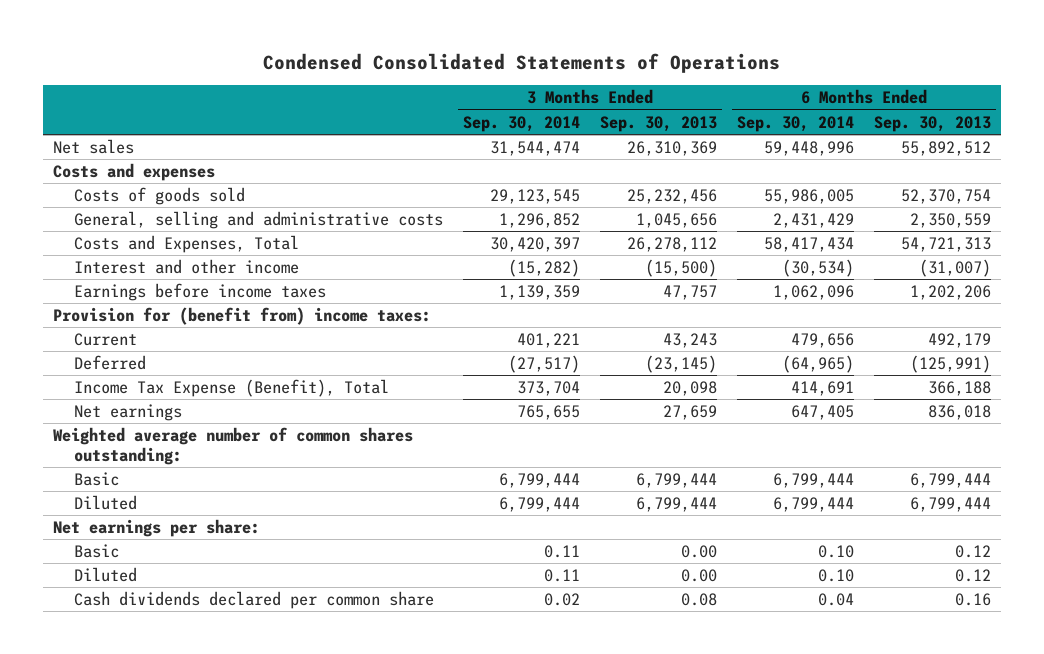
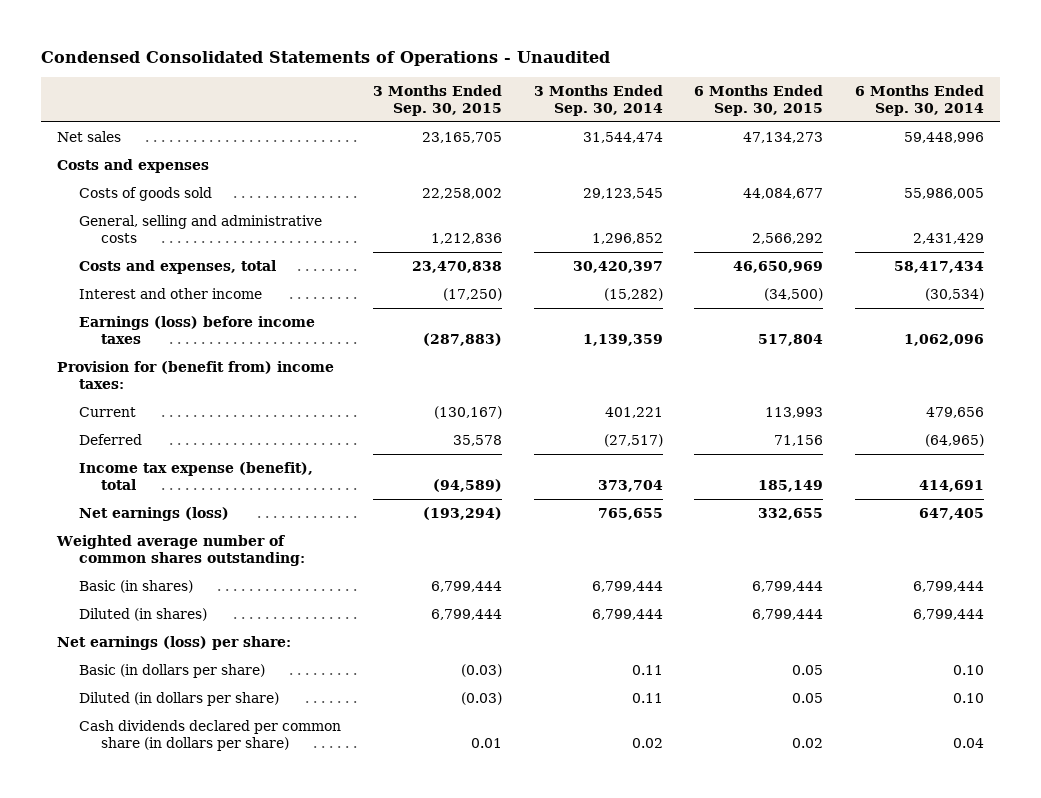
[262,52,780,73] Condensed Consolidated Statements of Operations -> [40,50,610,66] Condensed Consolidated Statements of Operations - Unaudited
[600,115,718,132] Sep. 30, 2013 -> none
[873,115,991,132] Sep. 30, 2013 -> none
none -> [372,85,502,116] 3 Months Ended Sep. 30, 2015
none -> [694,85,824,116] 6 Months Ended Sep. 30, 2015
[74,235,300,254] Costs and Expenses, Total -> [79,260,277,275] Costs and expenses, total
[74,283,327,302] Earnings before income taxes -> [79,316,316,344] Earnings (loss) before income taxes
[74,379,390,398] Income Tax Expense (Benefit), Total -> [79,462,314,490] Income tax expense (benefit), total
[74,404,183,422] Net earnings -> [79,507,230,522] Net earnings (loss)
[74,472,120,487] Basic -> [79,580,194,594] Basic (in shares)
[74,495,138,511] Diluted -> [79,608,208,622] Diluted (in shares)
[53,519,261,538] Net earnings per share: -> [56,636,291,651] Net earnings (loss) per share:
[74,544,120,559] Basic -> [79,664,266,679] Basic (in dollars per share)
[74,567,138,583] Diluted -> [79,692,280,707] Diluted (in dollars per share)
[74,591,435,610] Cash dividends declared per common share -> [79,720,342,751] Cash dividends declared per common share (in dollars per share)

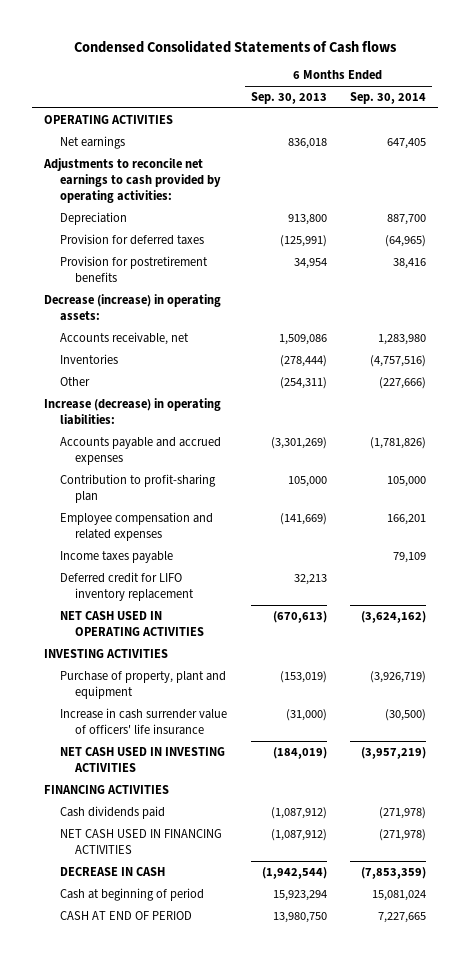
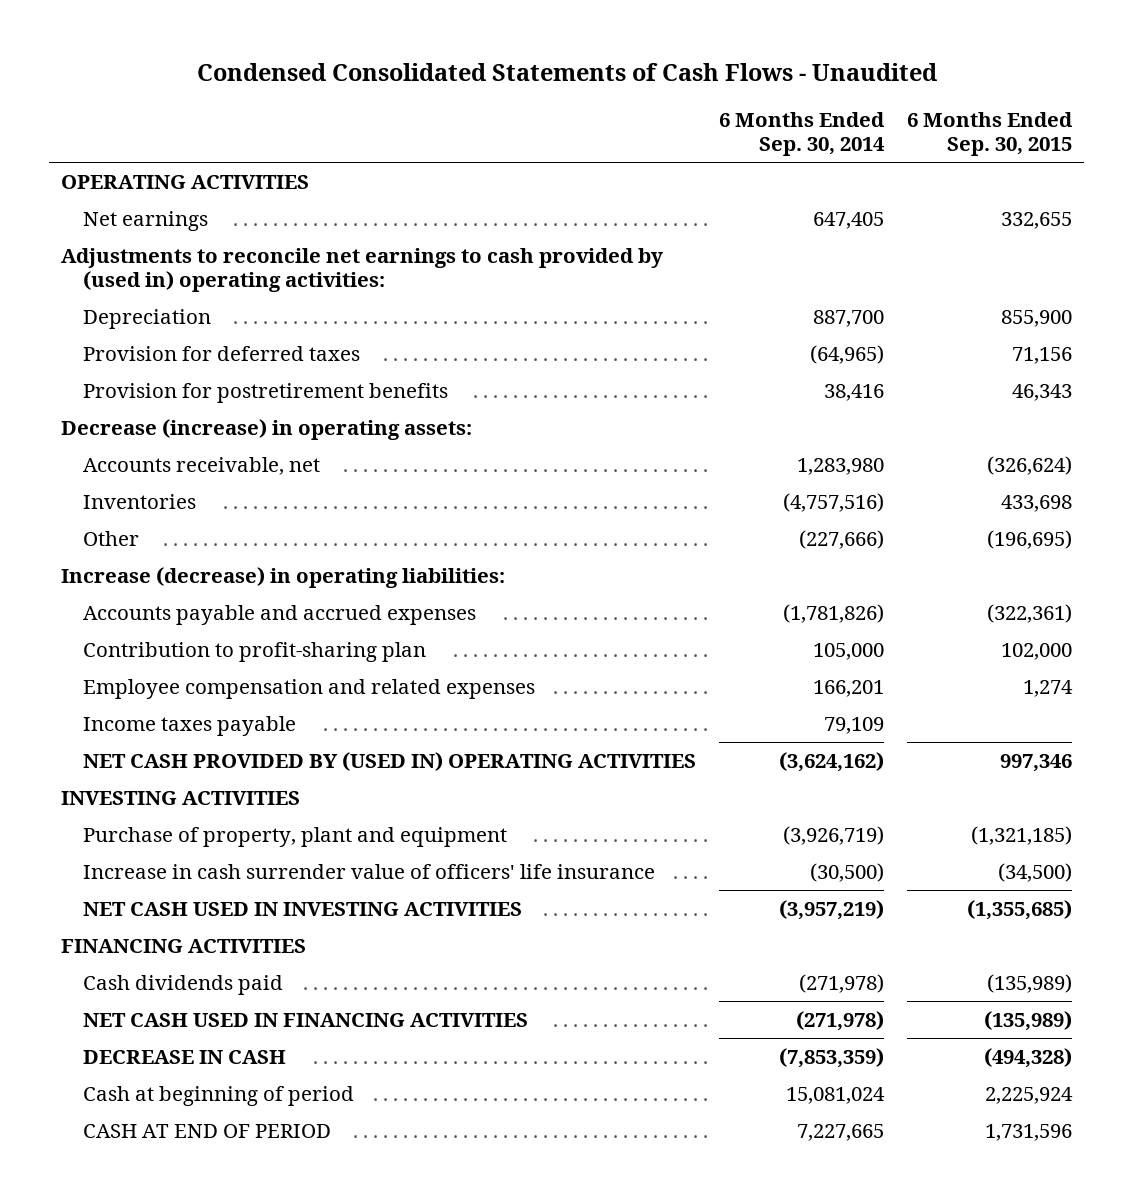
[74,39,398,53] Condensed Consolidated Statements of Cash flows -> [196,62,937,81] Condensed Consolidated Statements of Cash Flows - Unaudited
[250,91,327,104] Sep. 30, 2013 -> none
none -> [907,112,1074,157] 6 Months Ended Sep. 30, 2015
[43,157,221,204] Adjustments to reconcile net earnings to cash provided by operating activities: -> [60,247,663,292] Adjustments to reconcile net earnings to cash provided by (used in) operating activities:
[59,571,195,602] Deferred credit for LIFO inventory replacement -> none
[59,610,205,637] NET CASH USED IN OPERATING ACTIVITIES -> [83,751,697,771] NET CASH PROVIDED BY (USED IN) OPERATING ACTIVITIES

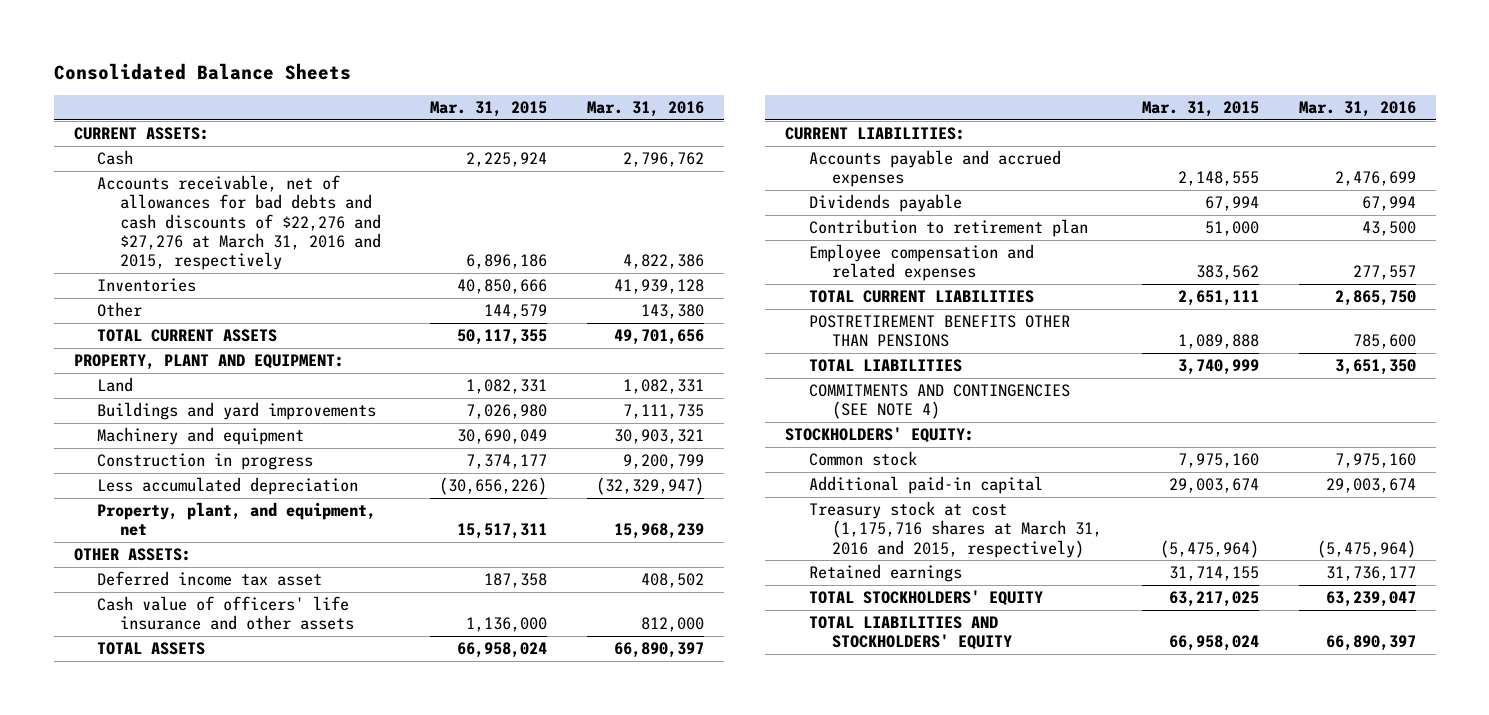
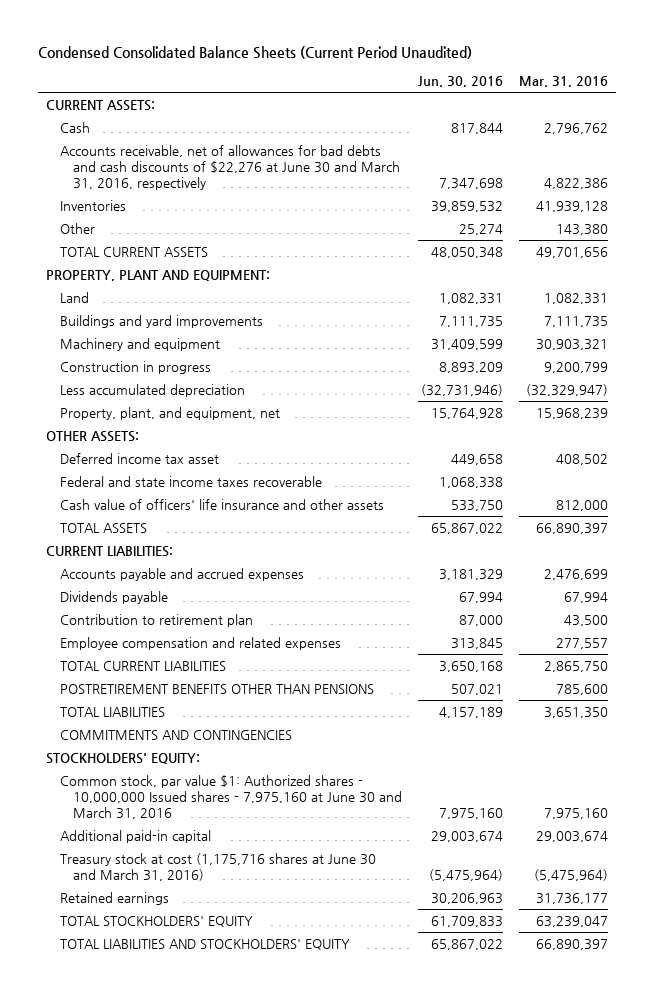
[53,63,351,81] Consolidated Balance Sheets -> [38,46,473,60] Condensed Consolidated Balance Sheets (Current Period Unaudited)
[430,101,548,118] Mar. 31, 2015 -> none
none -> [418,76,504,88] Jun. 30, 2016
[96,175,382,271] Accounts receivable, net of allowances for bad debts and cash discounts of $22,276 and $27,276 at March 31, 2016 and 2015, respectively -> [59,144,401,190] Accounts receivable, net of allowances for bad debts and cash discounts of $22,276 at June 30 and March 31, 2016, respectively
none -> [59,475,322,487] Federal and state income taxes recoverable
[808,384,1070,420] COMMITMENTS AND CONTINGENCIES (SEE NOTE 4) -> [59,729,292,740] COMMITMENTS AND CONTINGENCIES
[808,451,917,467] Common stock -> [59,774,403,819] Common stock, par value $1: Authorized shares - 10,000,000 Issued shares - 7,975,160 at June 30 and March 31, 2016
[808,501,1102,558] Treasury stock at cost (1,175,716 shares at March 31, 2016 and 2015, respectively) -> [59,852,376,881] Treasury stock at cost (1,175,716 shares at June 30 and March 31, 2016)

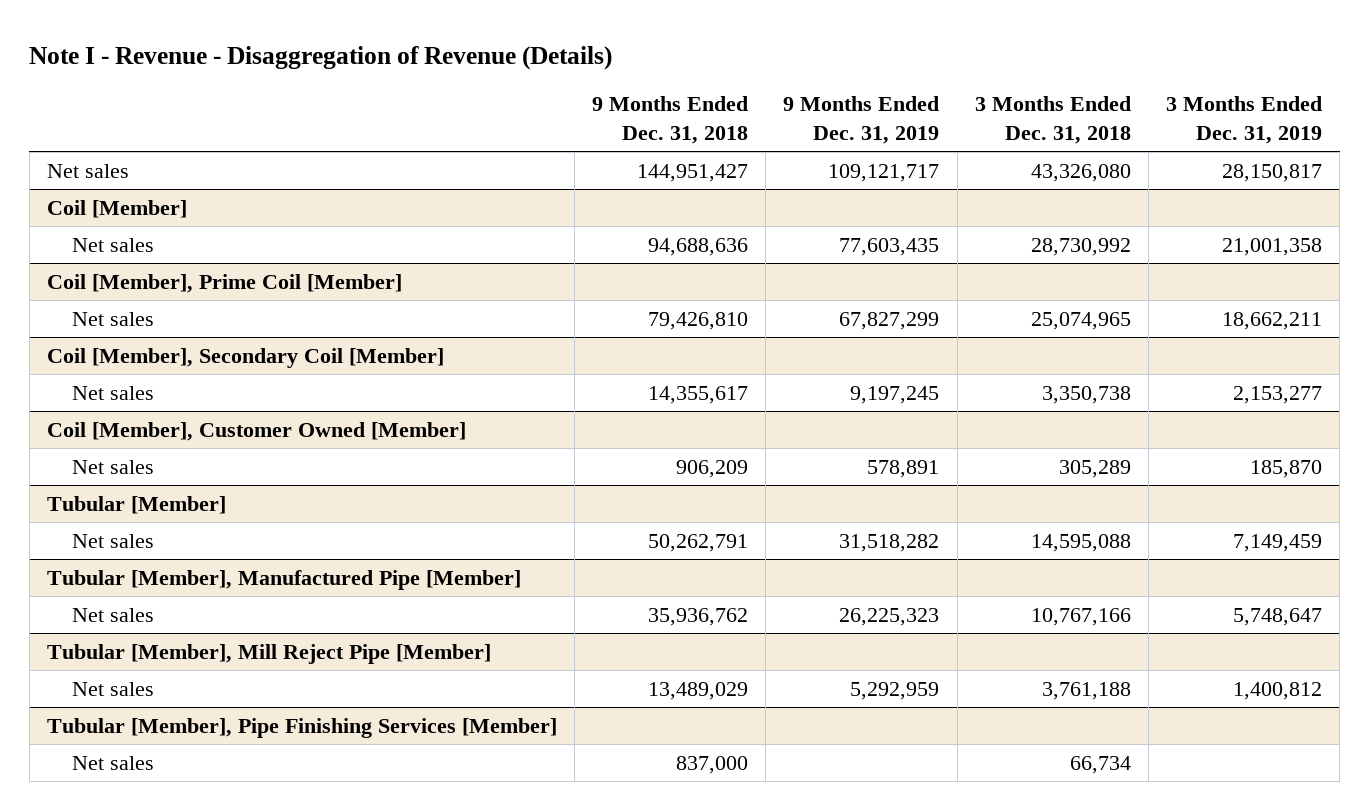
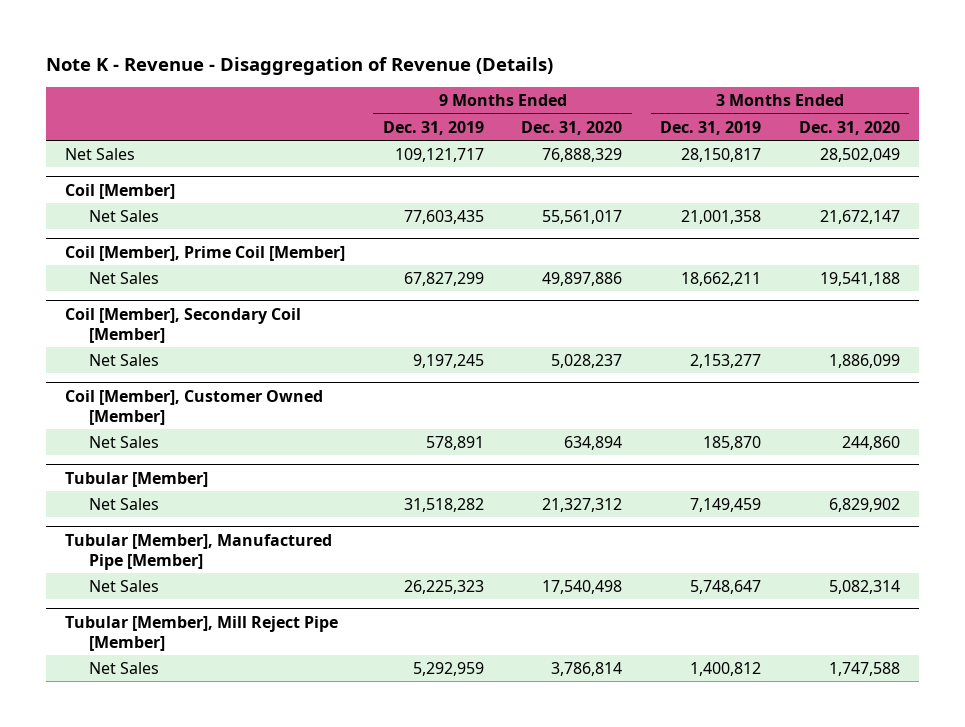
[29,45,613,70] Note I - Revenue - Disaggregation of Revenue (Details) -> [46,57,554,76] Note K - Revenue - Disaggregation of Revenue (Details)
[592,96,749,144] 9 Months Ended Dec. 31, 2018 -> none
[974,96,1131,144] 3 Months Ended Dec. 31, 2018 -> none
none -> [521,120,623,135] Dec. 31, 2020
none -> [798,120,900,135] Dec. 31, 2020
[46,163,129,178] Net sales -> [64,148,135,161] Net Sales
[72,237,155,252] Net sales -> [89,210,160,223] Net Sales
[72,311,155,326] Net sales -> [89,272,160,285] Net Sales
[72,385,155,400] Net sales -> [89,354,160,367] Net Sales
[72,459,155,474] Net sales -> [89,436,160,449] Net Sales
[72,533,155,548] Net sales -> [89,498,160,511] Net Sales
[72,607,155,622] Net sales -> [89,580,160,593] Net Sales
[46,717,557,738] Tubular [Member], Pipe Finishing Services [Member] -> none
[72,755,155,770] Net sales -> none
[72,681,155,696] Net sales -> [89,662,160,675] Net Sales

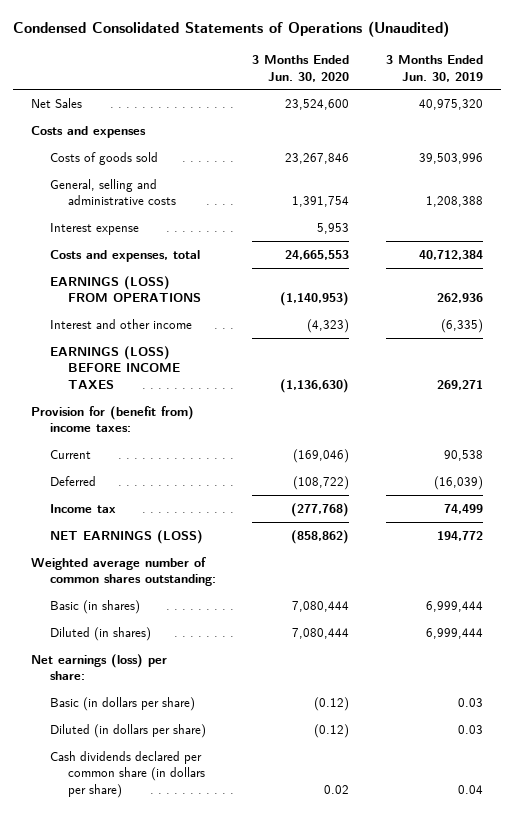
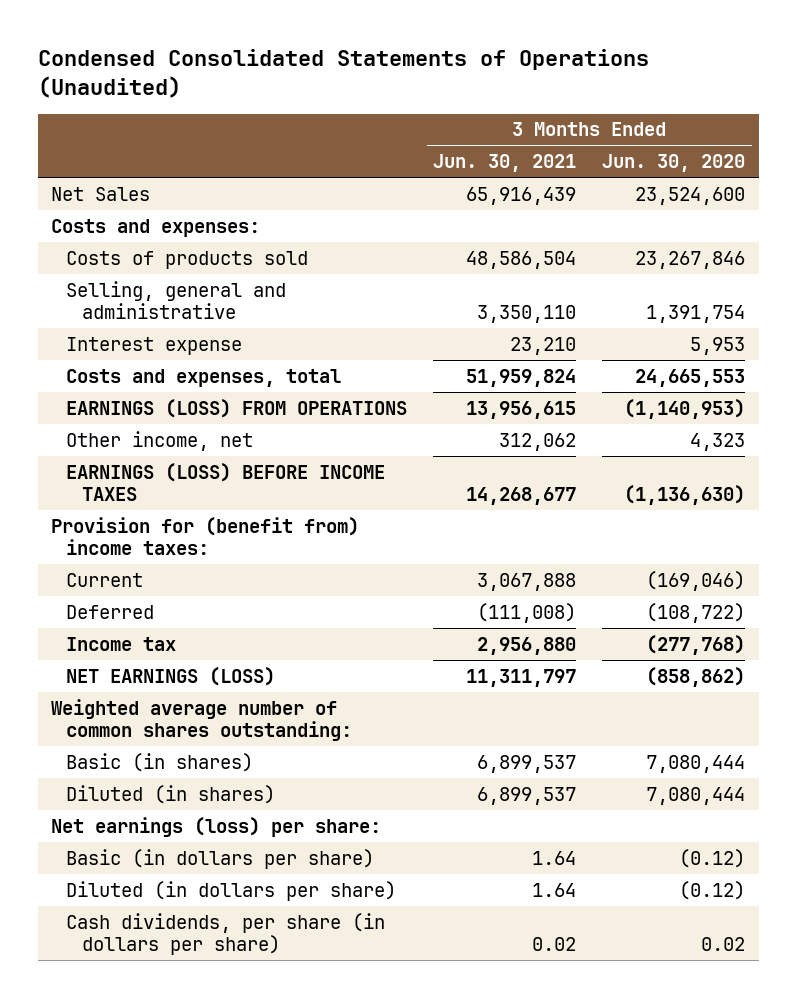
[385,55,483,82] 3 Months Ended Jun. 30, 2019 -> none
none -> [433,154,577,173] Jun. 30, 2021
[31,125,147,138] Costs and expenses -> [50,218,260,237] Costs and expenses:
[49,151,158,165] Costs of goods sold -> [66,250,309,269] Costs of products sold
[49,178,177,206] General, selling and administrative costs -> [66,280,287,319] Selling, general and administrative
[49,318,192,329] Interest and other income -> none
none -> [66,430,254,451] Other income, net
[49,750,206,798] Cash dividends declared per common share (in dollars per share) -> [66,912,386,955] Cash dividends, per share (in dollars per share)

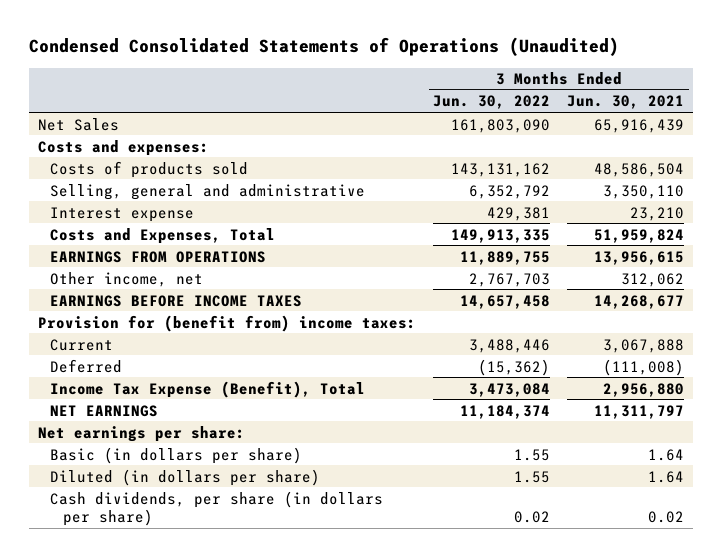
[602,154,746,173] Jun. 30, 2020 -> none
none -> [432,95,550,110] Jun. 30, 2022
[66,368,342,387] Costs and expenses, total -> [50,227,276,244] Costs and Expenses, Total
[66,398,408,418] EARNINGS (LOSS) FROM OPERATIONS -> [50,250,267,263] EARNINGS FROM OPERATIONS
[66,462,386,501] EARNINGS (LOSS) BEFORE INCOME TAXES -> [50,294,303,307] EARNINGS BEFORE INCOME TAXES
[50,698,353,741] Weighted average number of common shares outstanding: -> none
[66,752,254,772] Basic (in shares) -> none
[66,784,276,804] Diluted (in shares) -> none
[66,636,177,651] Income tax -> [50,380,366,398] Income Tax Expense (Benefit), Total
[66,666,276,686] NET EARNINGS (LOSS) -> [50,404,159,417] NET EARNINGS
[50,816,381,837] Net earnings (loss) per share: -> [37,425,245,442] Net earnings per share:

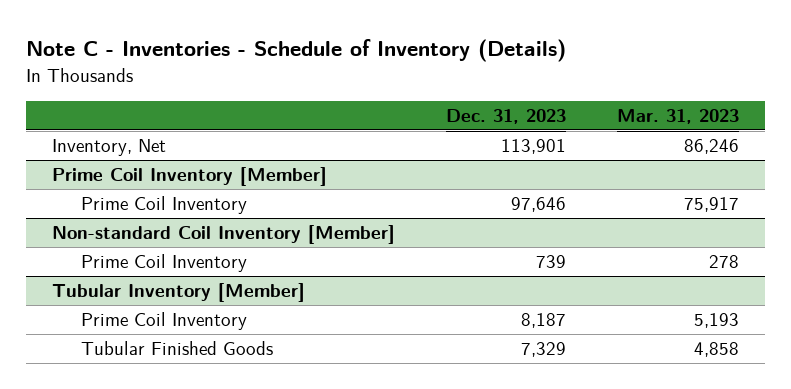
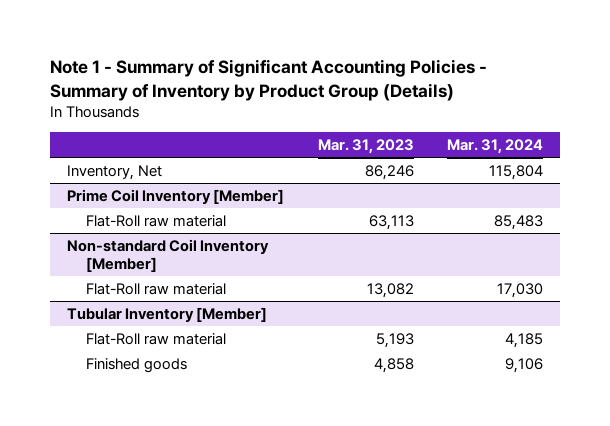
[26,39,567,63] Note C - Inventories - Schedule of Inventory (Details) -> [49,59,487,101] Note 1 - Summary of Significant Accounting Policies - Summary of Inventory by Product Group (Details)
[446,109,567,125] Dec. 31, 2023 -> none
none -> [447,139,544,155] Mar. 31, 2024
[81,196,248,215] Prime Coil Inventory -> none
none -> [85,214,226,227] Flat-Roll raw material
[81,254,248,273] Prime Coil Inventory -> none
none -> [85,282,226,295] Flat-Roll raw material
[81,312,248,331] Prime Coil Inventory -> [85,332,226,345] Flat-Roll raw material
[81,341,274,356] Tubular Finished Goods -> [85,357,187,373] Finished goods

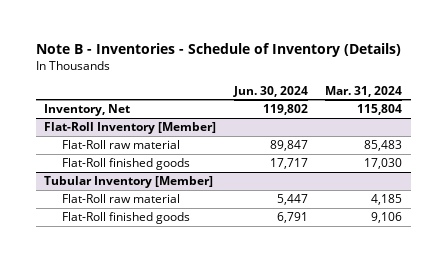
[49,59,487,101] Note 1 - Summary of Significant Accounting Policies - Summary of Inventory by Product Group (Details) -> [35,42,401,57] Note B - Inventories - Schedule of Inventory (Details)
[317,139,414,155] Mar. 31, 2023 -> none
none -> [232,85,308,97] Jun. 30, 2024
[66,188,284,204] Prime Coil Inventory [Member] -> none
none -> [44,122,217,135] Flat-Roll Inventory [Member]
[66,238,269,273] Non-standard Coil Inventory [Member] -> none
[85,282,226,295] Flat-Roll raw material -> [61,158,190,171] Flat-Roll finished goods
[85,357,187,373] Finished goods -> [61,212,190,225] Flat-Roll finished goods

